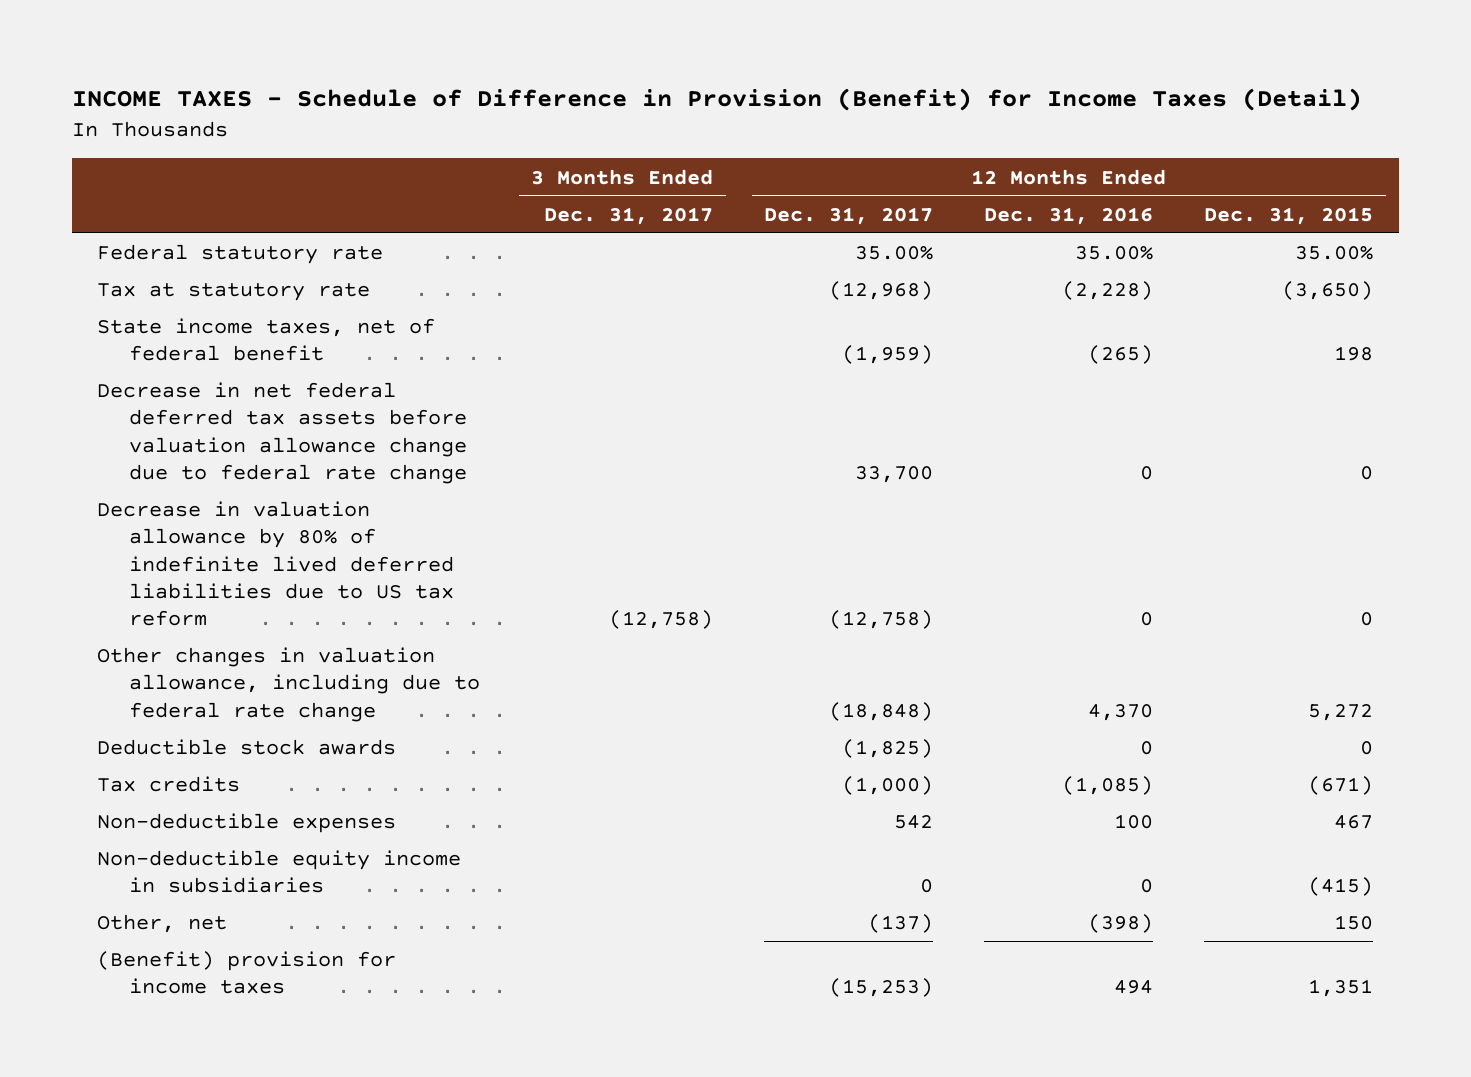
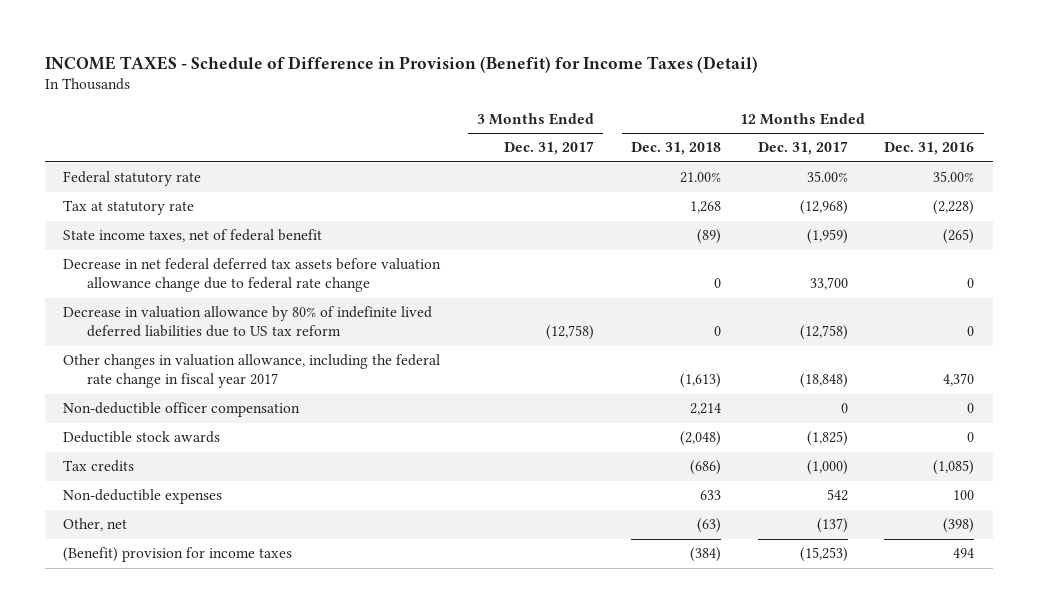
[1204,206,1374,225] Dec. 31, 2015 -> none
none -> [630,142,721,156] Dec. 31, 2018
[97,647,481,722] Other changes in valuation allowance, including due to federal rate change -> [63,354,441,389] Other changes in valuation allowance, including the federal rate change in fiscal year 2017
none -> [63,402,301,418] Non-deductible officer compensation
[97,850,462,894] Non-deductible equity income in subsidiaries -> none

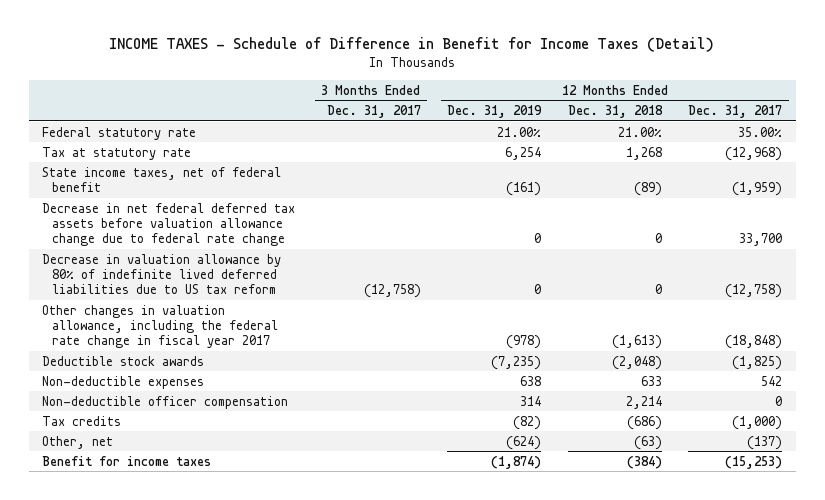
[44,55,758,73] INCOME TAXES - Schedule of Difference in Provision (Benefit) for Income Taxes (Detail) -> [109,37,715,53] INCOME TAXES - Schedule of Difference in Benefit for Income Taxes (Detail)
[884,142,975,156] Dec. 31, 2016 -> none
none -> [447,105,543,119] Dec. 31, 2019
[63,402,301,418] Non-deductible officer compensation -> [42,395,289,409] Non-deductible officer compensation
[63,460,135,473] Tax credits -> [42,415,122,426] Tax credits
[63,547,293,563] (Benefit) provision for income taxes -> [42,455,212,466] Benefit for income taxes

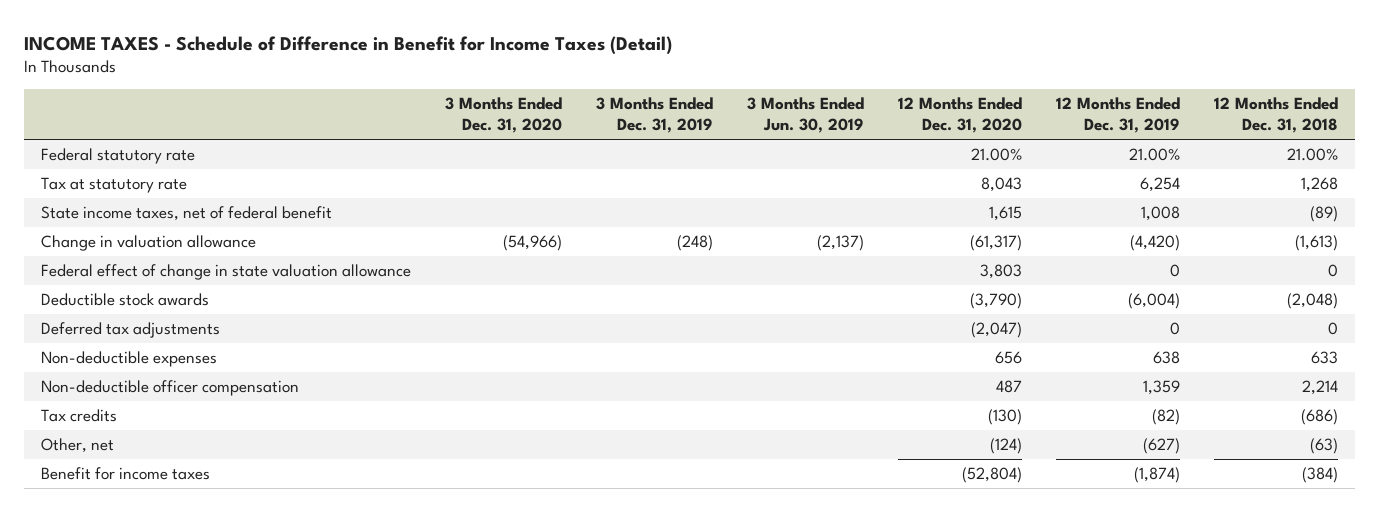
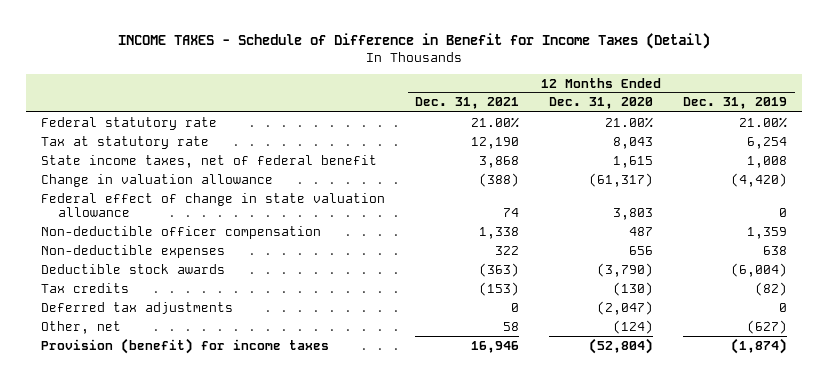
[444,97,562,134] 3 Months Ended Dec. 31, 2020 -> none
[595,97,713,134] 3 Months Ended Dec. 31, 2019 -> none
[746,97,864,134] 3 Months Ended Jun. 30, 2019 -> none
[1213,97,1338,134] 12 Months Ended Dec. 31, 2018 -> none
none -> [415,97,520,110] Dec. 31, 2021
[40,350,217,367] Non-deductible expenses -> [41,244,226,258] Non-deductible expenses
[40,292,209,306] Deductible stock awards -> [41,263,226,274] Deductible stock awards
[40,321,220,338] Deferred tax adjustments -> [41,301,234,314] Deferred tax adjustments
[40,466,210,480] Benefit for income taxes -> [41,337,330,354] Provision (benefit) for income taxes

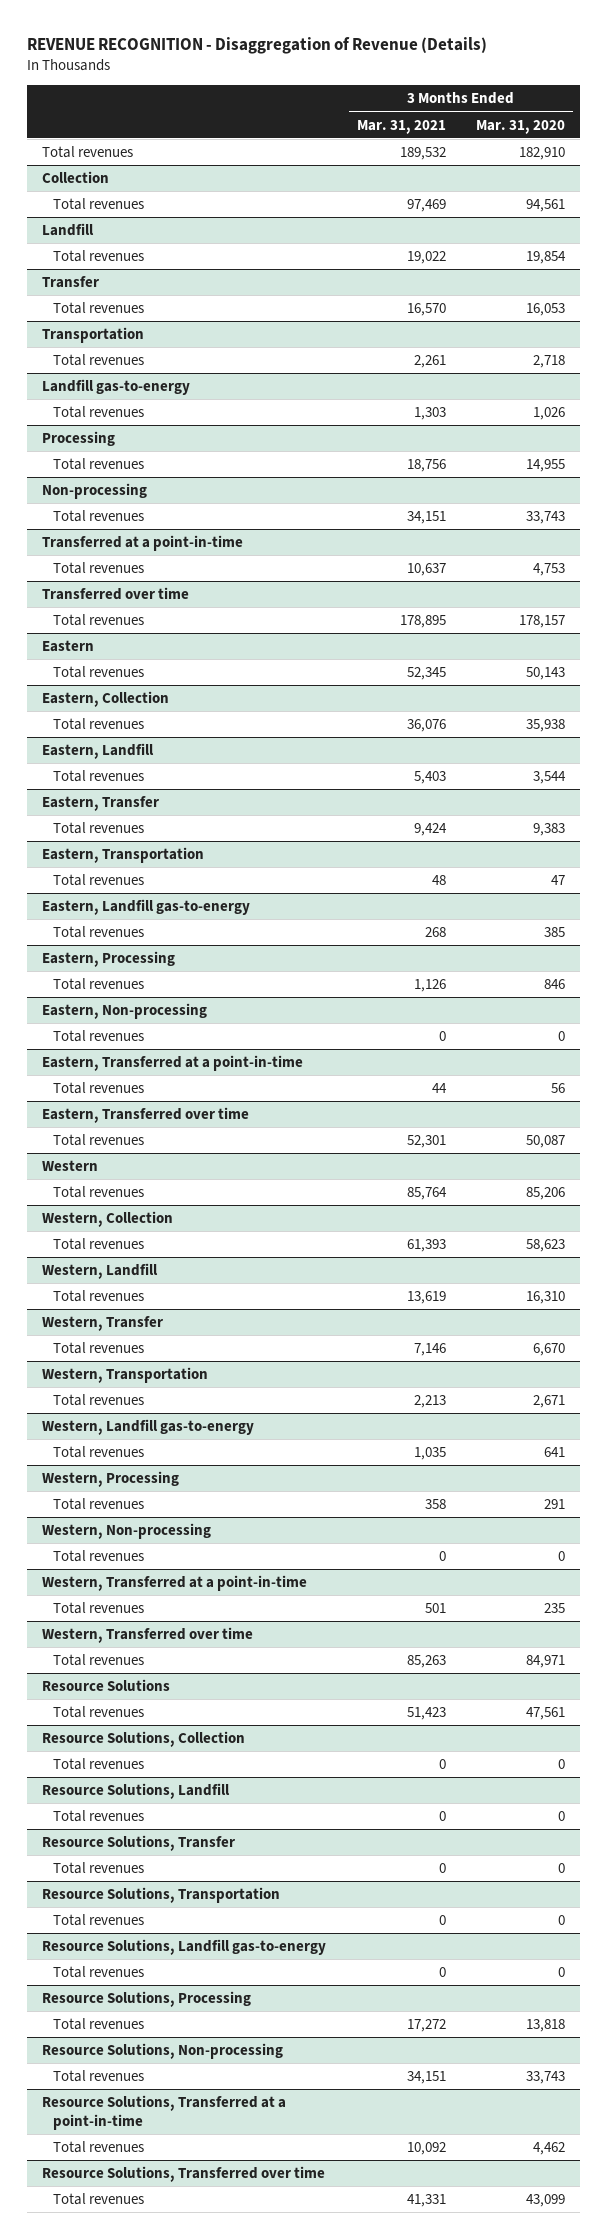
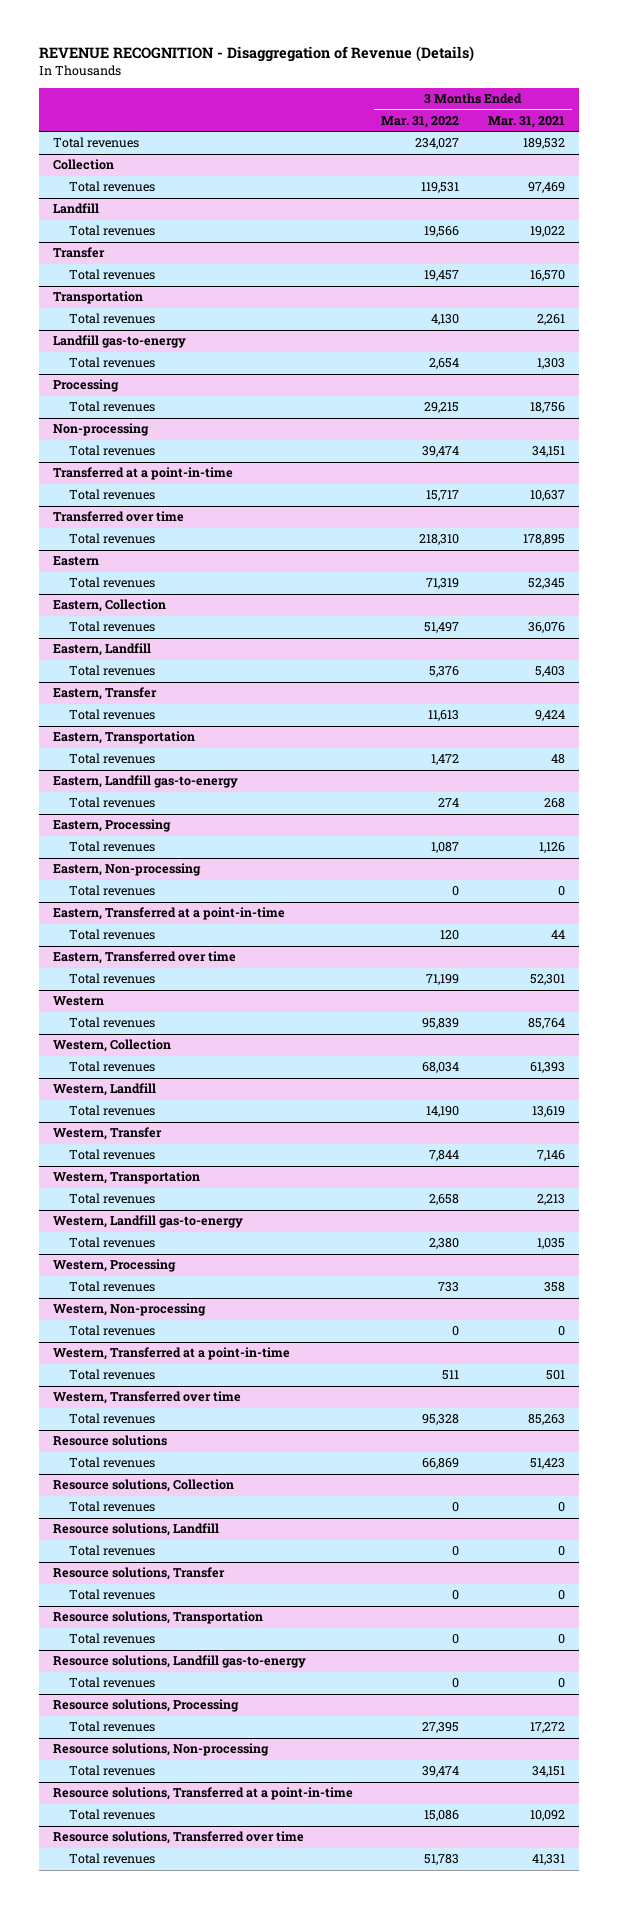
[475,119,565,134] Mar. 31, 2020 -> none
none -> [381,115,460,128] Mar. 31, 2022
[42,1679,171,1692] Resource Solutions -> [52,1435,167,1447] Resource solutions
[42,1731,246,1748] Resource Solutions, Collection -> [52,1479,234,1493] Resource solutions, Collection
[42,1783,231,1800] Resource Solutions, Landfill -> [52,1523,219,1537] Resource solutions, Landfill
[42,1835,236,1852] Resource Solutions, Transfer -> [52,1567,225,1581] Resource solutions, Transfer
[42,1887,281,1904] Resource Solutions, Transportation -> [52,1611,263,1625] Resource solutions, Transportation
[42,1939,327,1956] Resource Solutions, Landfill gas-to-energy -> [52,1655,306,1669] Resource solutions, Landfill gas-to-energy
[42,1991,252,2008] Resource Solutions, Processing -> [52,1699,239,1713] Resource solutions, Processing
[42,2043,284,2060] Resource Solutions, Non-processing -> [52,1743,269,1757] Resource solutions, Non-processing
[42,2095,287,2131] Resource Solutions, Transferred at a point-in-time -> [52,1787,353,1801] Resource solutions, Transferred at a point-in-time
[42,2166,326,2183] Resource Solutions, Transferred over time -> [52,1831,304,1845] Resource solutions, Transferred over time

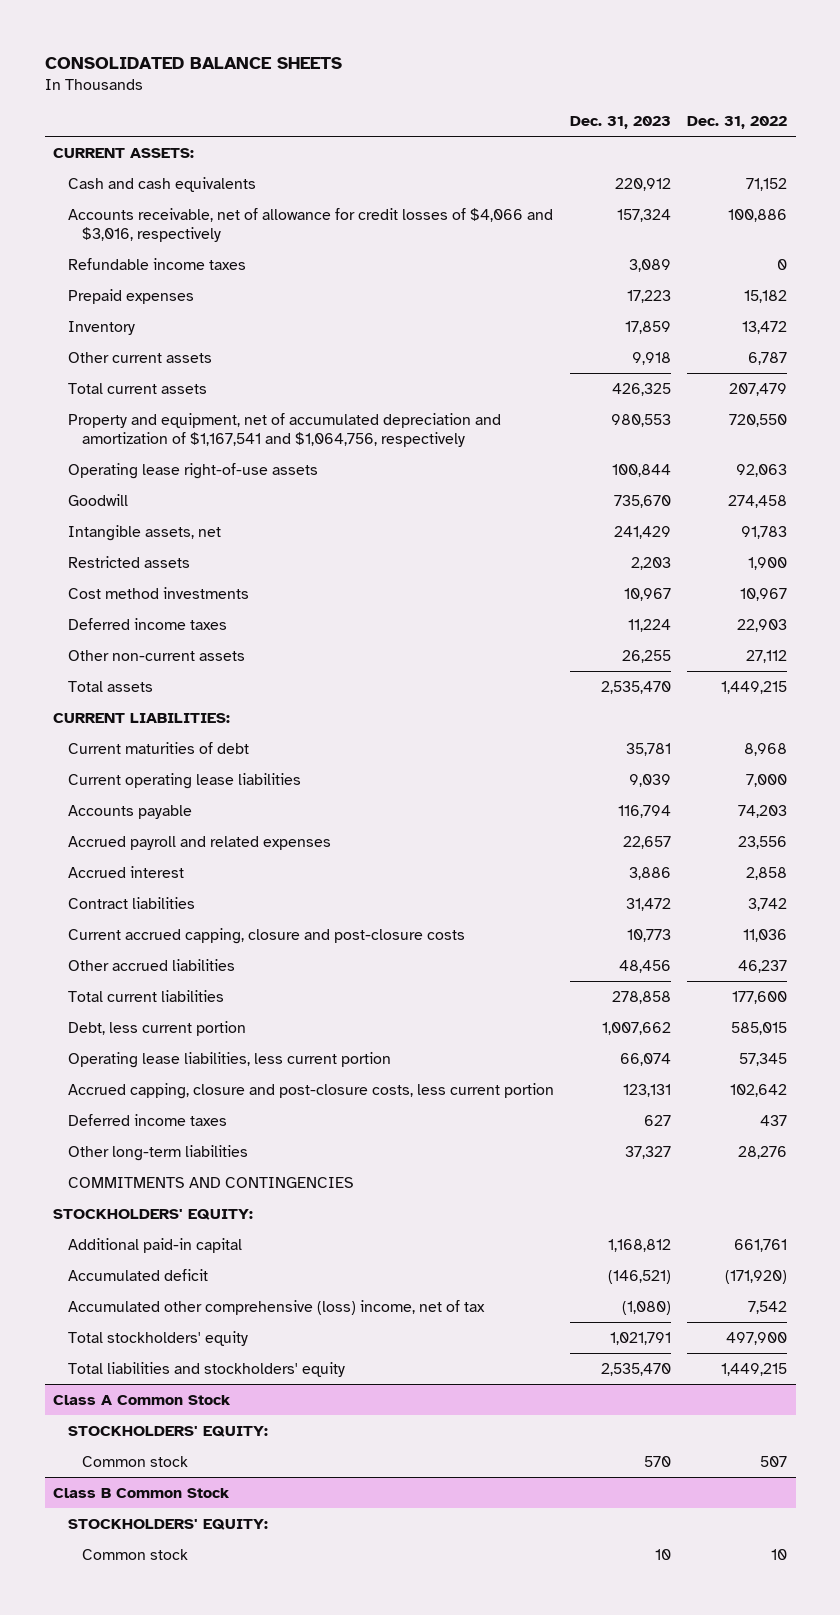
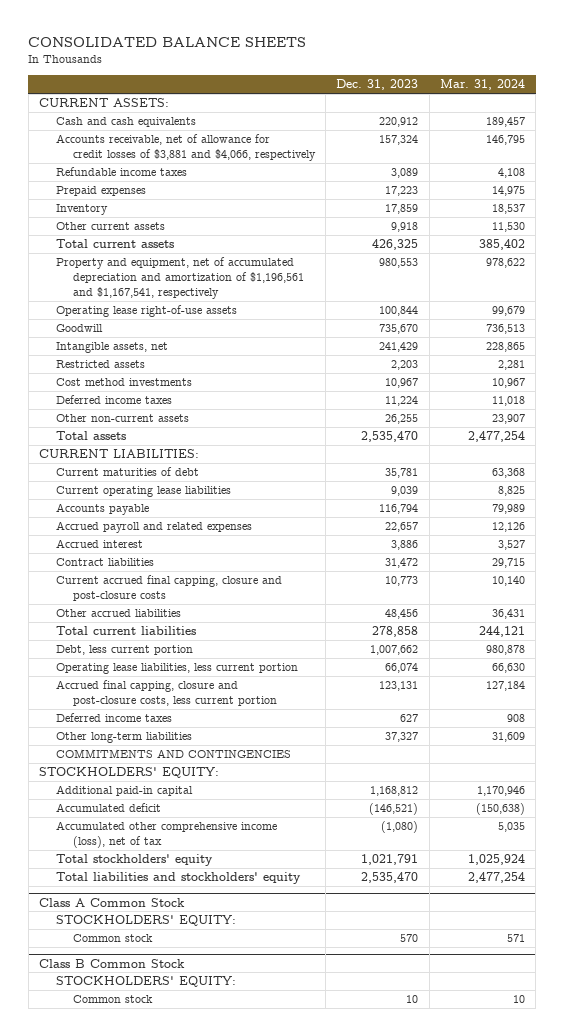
[687,116,788,130] Dec. 31, 2022 -> none
none -> [440,79,526,91] Mar. 31, 2024
[67,207,553,242] Accounts receivable, net of allowance for credit losses of $4,066 and $3,016, respectively -> [55,134,316,162] Accounts receivable, net of allowance for credit losses of $3,881 and $4,066, respectively
[67,412,501,447] Property and equipment, net of accumulated depreciation and amortization of $1,167,541 and $1,064,756, respectively -> [55,257,304,300] Property and equipment, net of accumulated depreciation and amortization of $1,196,561 and $1,167,541, respectively
[67,927,465,944] Current accrued capping, closure and post-closure costs -> [55,575,282,602] Current accrued final capping, closure and post-closure costs
[67,1082,554,1099] Accrued capping, closure and post-closure costs, less current portion -> [55,680,277,707] Accrued final capping, closure and post-closure costs, less current portion
[67,1299,485,1315] Accumulated other comprehensive (loss) income, net of tax -> [55,821,277,849] Accumulated other comprehensive income (loss), net of tax

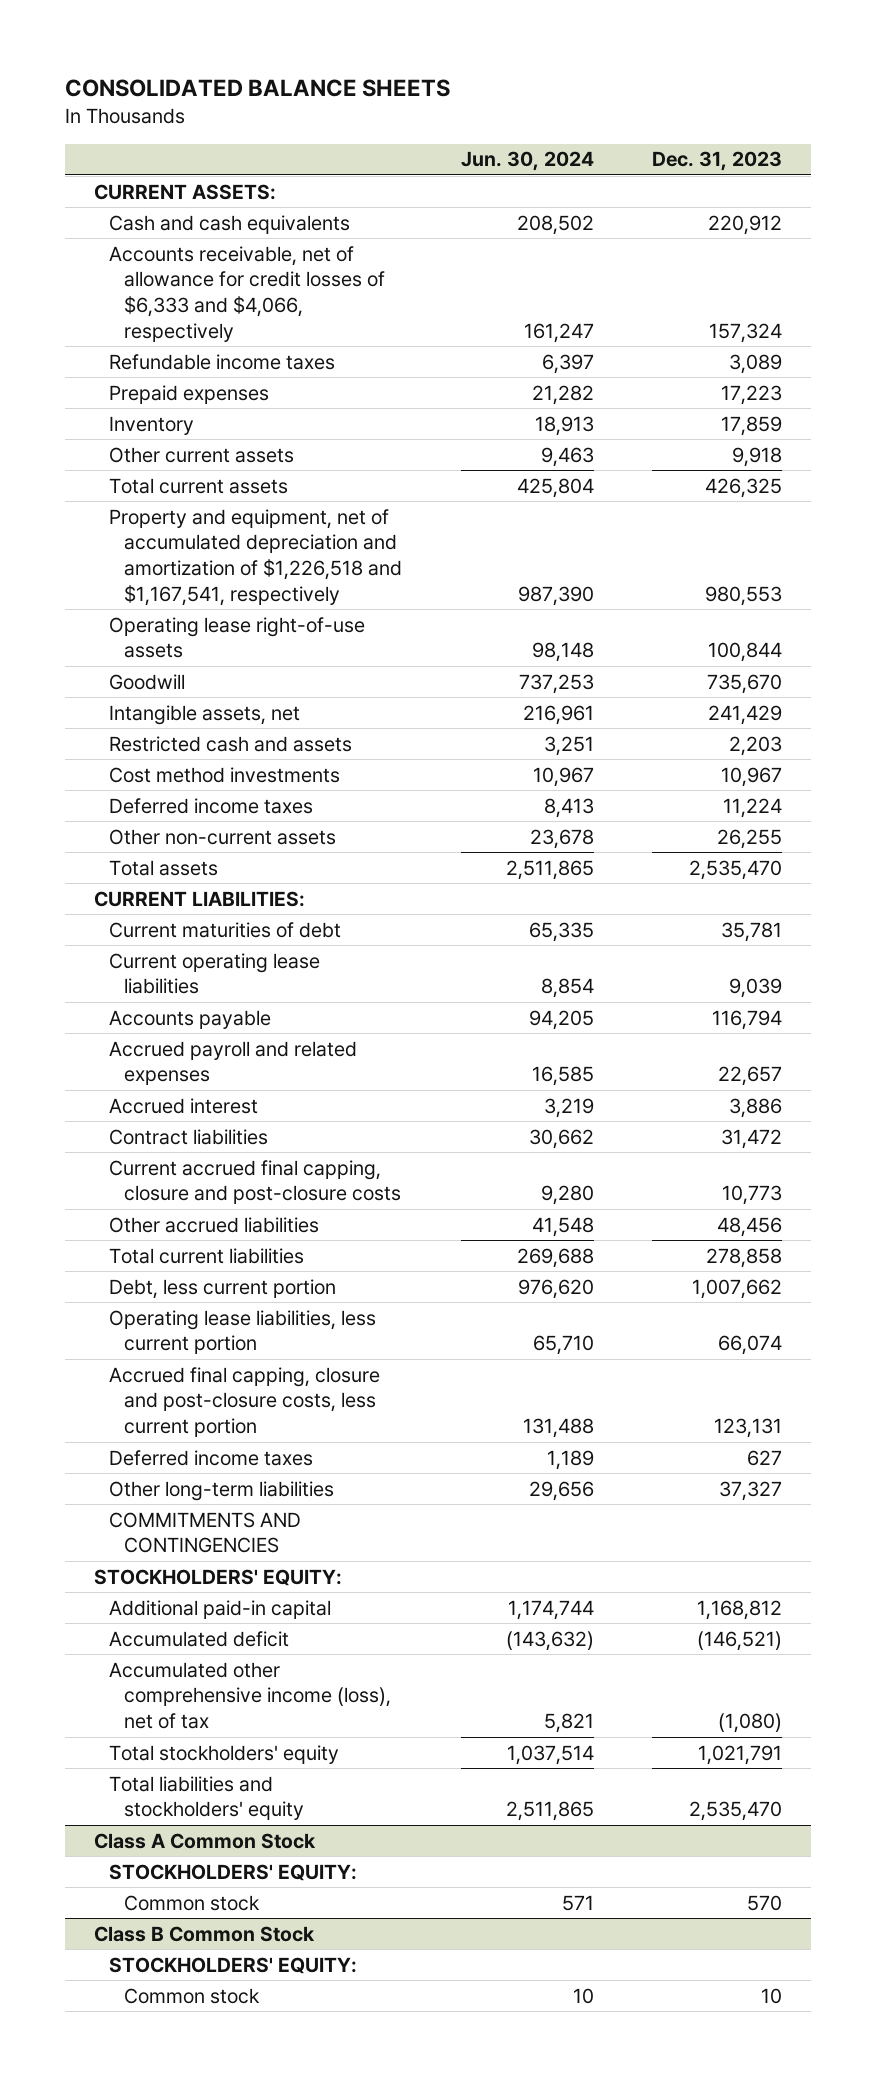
[440,79,526,91] Mar. 31, 2024 -> none
none -> [460,151,594,172] Jun. 30, 2024
[55,134,316,162] Accounts receivable, net of allowance for credit losses of $3,881 and $4,066, respectively -> [109,245,386,342] Accounts receivable, net of allowance for credit losses of $6,333 and $4,066, respectively
[55,257,304,300] Property and equipment, net of accumulated depreciation and amortization of $1,196,561 and $1,167,541, respectively -> [109,508,403,606] Property and equipment, net of accumulated depreciation and amortization of $1,226,518 and $1,167,541, respectively
[55,360,145,369] Restricted assets -> [109,735,353,752] Restricted cash and assets

